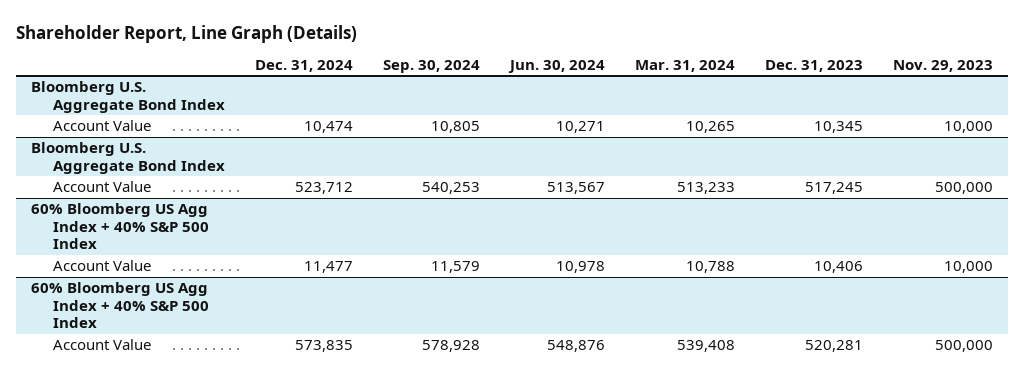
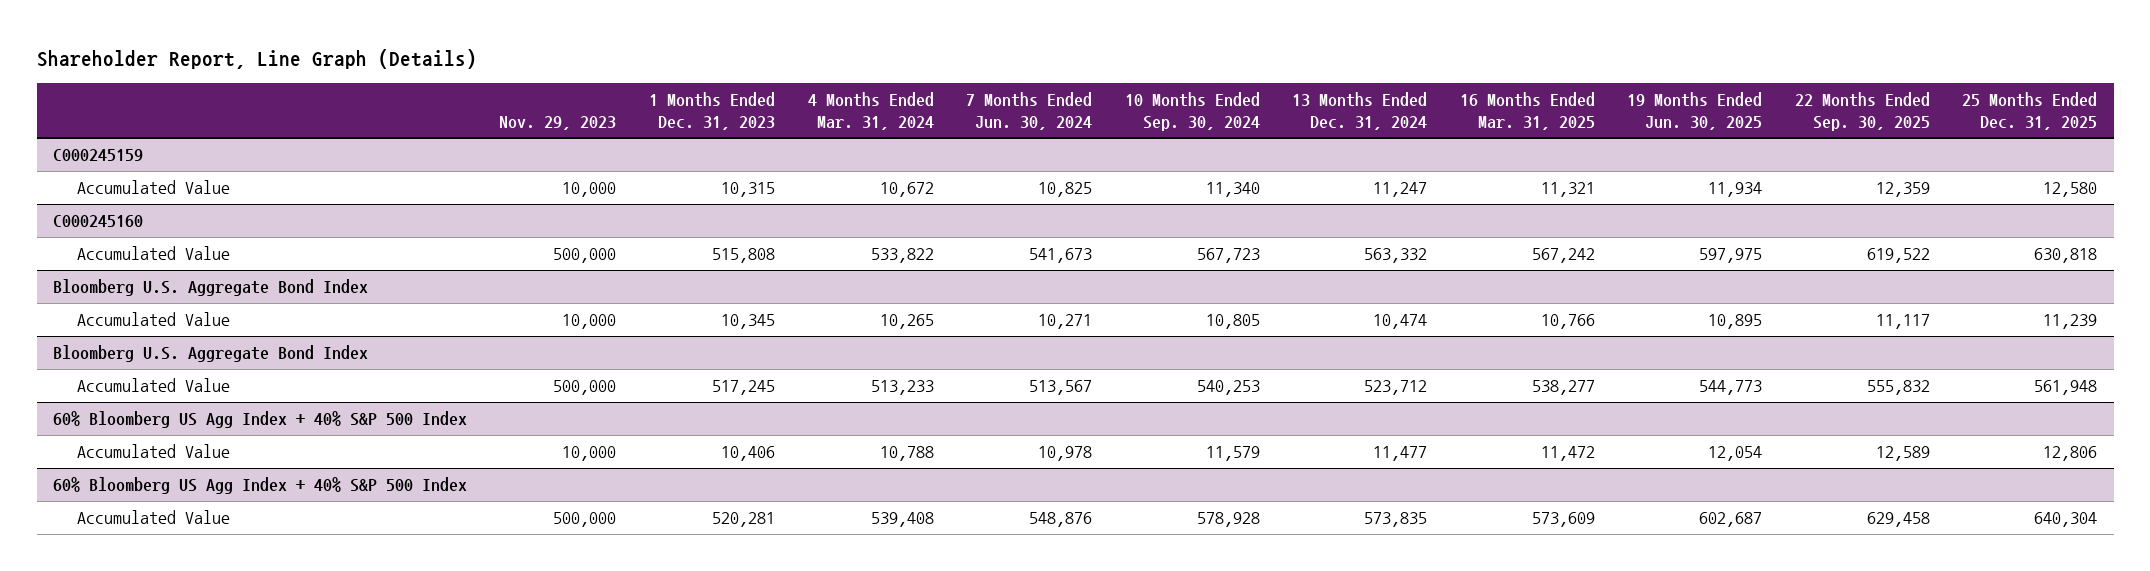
[254,59,353,72] Dec. 31, 2024 -> none
[382,59,480,73] Sep. 30, 2024 -> none
[507,59,605,73] Jun. 30, 2024 -> none
[635,59,736,72] Mar. 31, 2024 -> none
[765,59,864,72] Dec. 31, 2023 -> none
none -> [649,92,776,130] 1 Months Ended Dec. 31, 2023
none -> [807,92,934,130] 4 Months Ended Mar. 31, 2024
none -> [966,92,1093,130] 7 Months Ended Jun. 30, 2024
none -> [1124,92,1260,131] 10 Months Ended Sep. 30, 2024
none -> [1292,92,1428,130] 13 Months Ended Dec. 31, 2024
none -> [1459,92,1595,130] 16 Months Ended Mar. 31, 2025
none -> [1627,92,1763,130] 19 Months Ended Jun. 30, 2025
none -> [1794,92,1930,131] 22 Months Ended Sep. 30, 2025
none -> [1962,92,2098,130] 25 Months Ended Dec. 31, 2025
none -> [52,149,143,162] C000245159
none -> [76,180,230,195] Accumulated Value
none -> [52,215,143,228] C000245160
none -> [76,246,230,261] Accumulated Value
[52,120,151,132] Account Value -> none
none -> [76,312,230,327] Accumulated Value
[52,181,151,193] Account Value -> none
none -> [76,378,230,393] Accumulated Value
[52,260,151,272] Account Value -> none
none -> [76,444,230,459] Accumulated Value
[52,339,151,351] Account Value -> none
none -> [76,510,230,525] Accumulated Value

